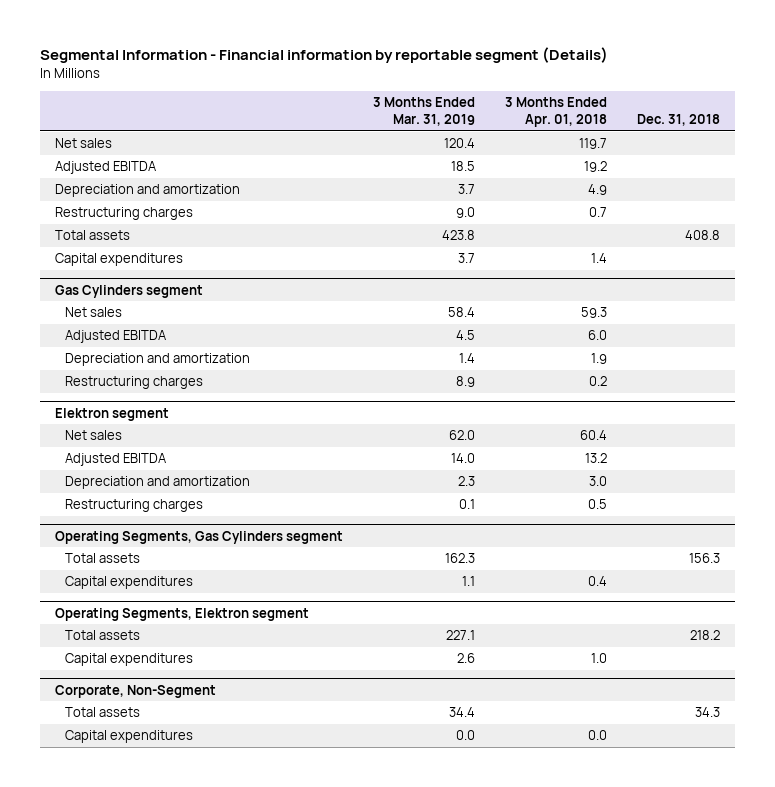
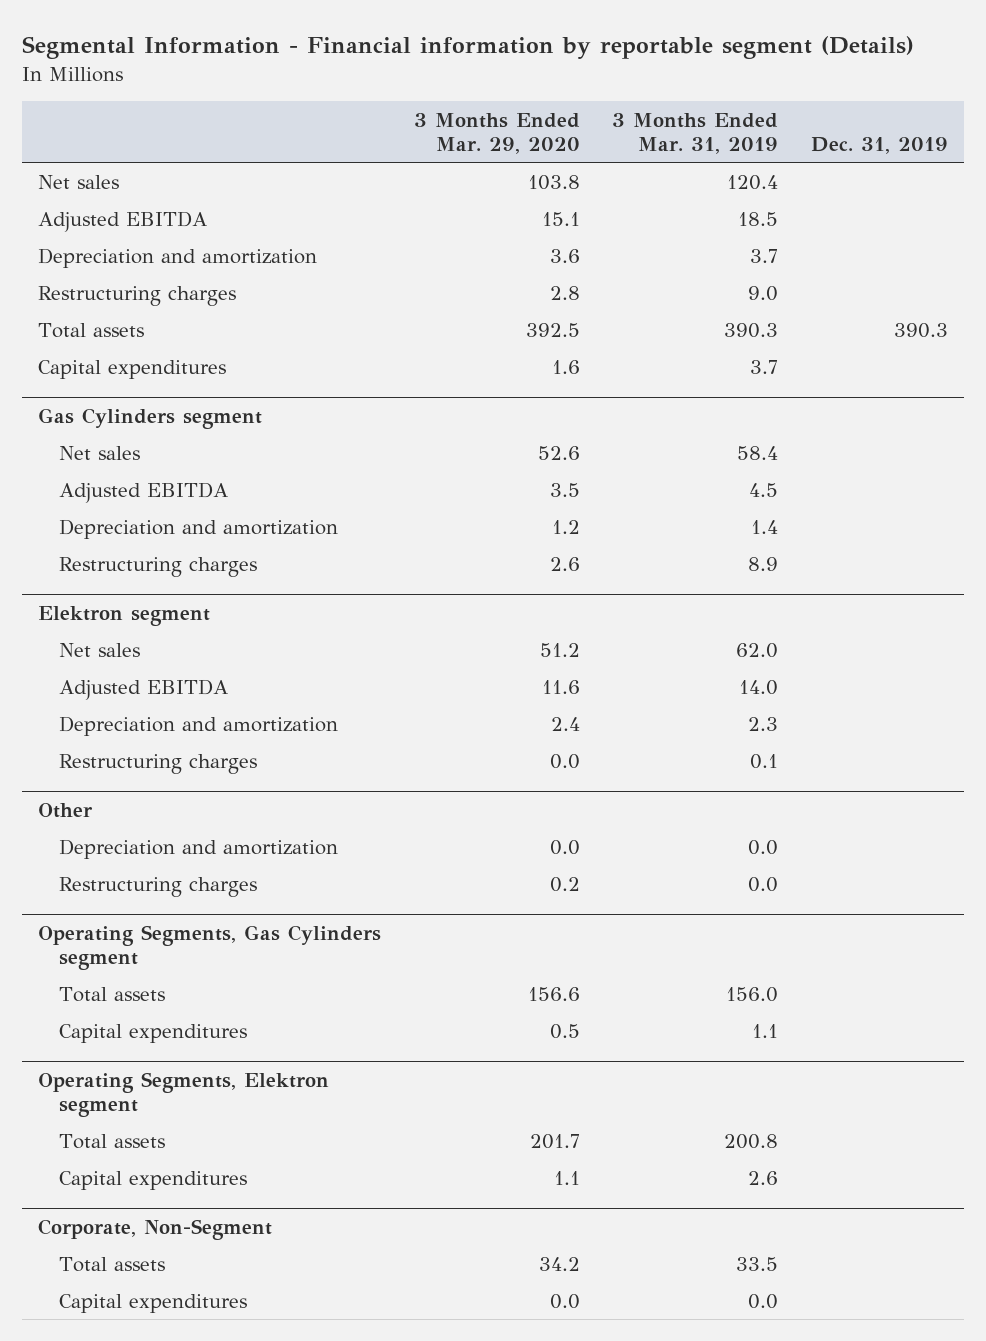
[505,97,608,127] 3 Months Ended Apr. 01, 2018 -> none
[637,113,721,126] Dec. 31, 2018 -> none
none -> [413,112,580,154] 3 Months Ended Mar. 29, 2020
none -> [810,136,948,154] Dec. 31, 2019
[442,230,476,241] 423.8 -> [724,322,779,338] 390.3
none -> [38,802,94,818] Other
none -> [59,838,339,859] Depreciation and amortization
none -> [59,876,258,897] Restructuring charges
[445,553,476,564] 162.3 -> [726,986,779,1002] 156.0
[446,630,476,641] 227.1 -> [724,1133,779,1149] 200.8
[449,707,476,718] 34.4 -> [736,1256,779,1271] 33.5

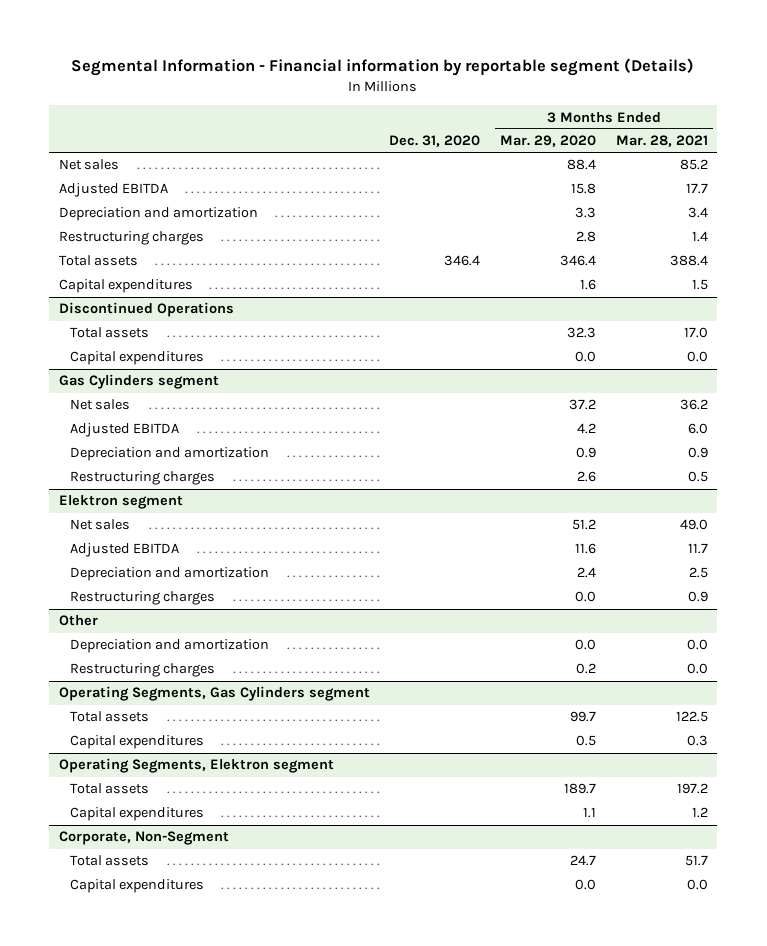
[612,112,779,154] 3 Months Ended Mar. 31, 2019 -> none
[810,136,948,154] Dec. 31, 2019 -> none
none -> [389,135,481,148] Dec. 31, 2020
none -> [615,135,708,148] Mar. 28, 2021
[527,174,580,190] 103.8 -> [567,159,597,171] 88.4
[541,211,580,226] 15.1 -> [571,183,597,195] 15.8
[549,248,580,263] 3.6 -> [575,207,597,219] 3.3
[525,322,580,337] 392.5 -> [560,255,597,267] 346.4
none -> [58,302,234,318] Discontinued Operations
none -> [69,327,149,339] Total assets
none -> [69,351,204,366] Capital expenditures
[537,445,580,460] 52.6 -> [569,399,597,411] 37.2
[549,482,580,497] 3.5 -> [577,423,597,435] 4.2
[551,519,580,534] 1.2 -> [576,447,597,459] 0.9
[527,986,580,1001] 156.6 -> [570,711,597,723] 99.7
[529,1133,580,1149] 201.7 -> [564,783,597,795] 189.7
[538,1256,580,1271] 34.2 -> [570,855,597,867] 24.7

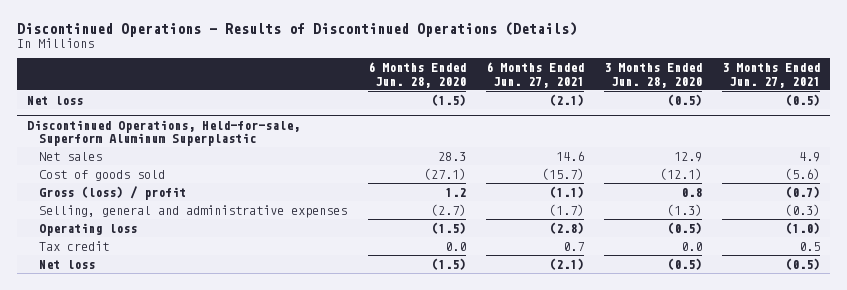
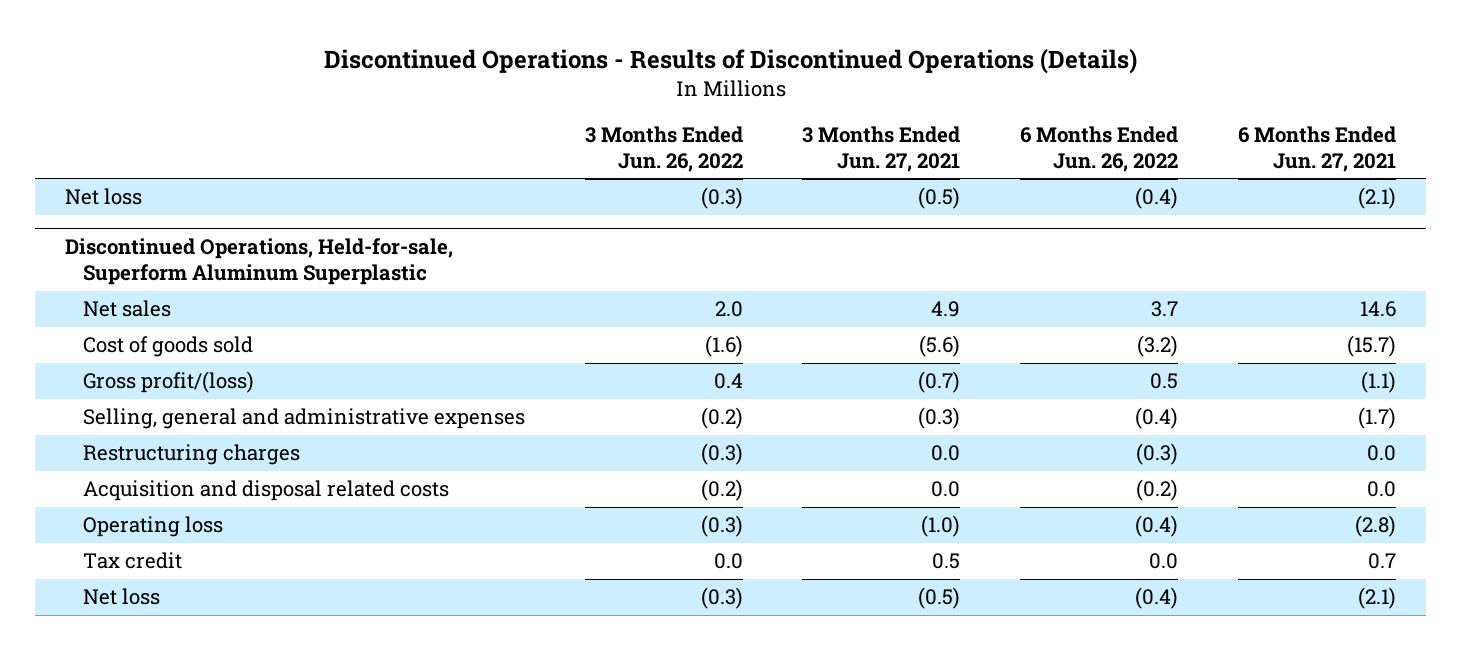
[367,62,466,88] 6 Months Ended Jun. 28, 2020 -> none
[603,63,702,88] 3 Months Ended Jun. 28, 2020 -> none
none -> [584,125,743,173] 3 Months Ended Jun. 26, 2022
none -> [1020,125,1179,173] 6 Months Ended Jun. 26, 2022
[39,185,187,200] Gross (loss) / profit -> [82,371,254,394] Gross profit/(loss)
none -> [82,444,300,466] Restructuring charges
none -> [82,480,449,502] Acquisition and disposal related costs

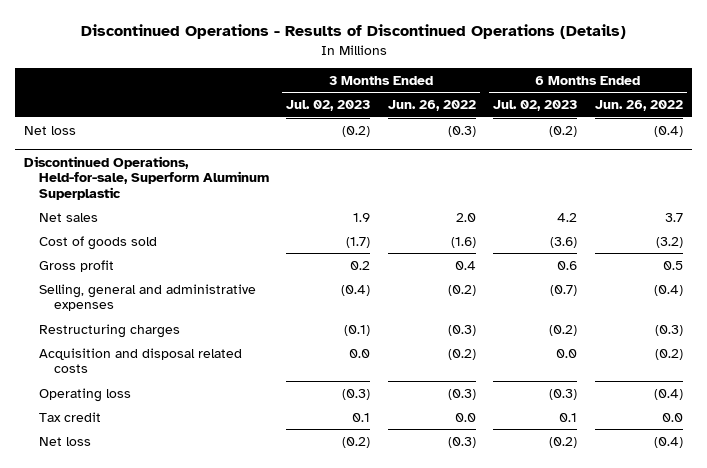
[802,125,961,173] 3 Months Ended Jun. 27, 2021 -> none
[1237,125,1396,173] 6 Months Ended Jun. 27, 2021 -> none
none -> [286,100,371,112] Jul. 02, 2023
none -> [493,100,578,112] Jul. 02, 2023
[82,371,254,394] Gross profit/(loss) -> [38,259,114,272] Gross profit

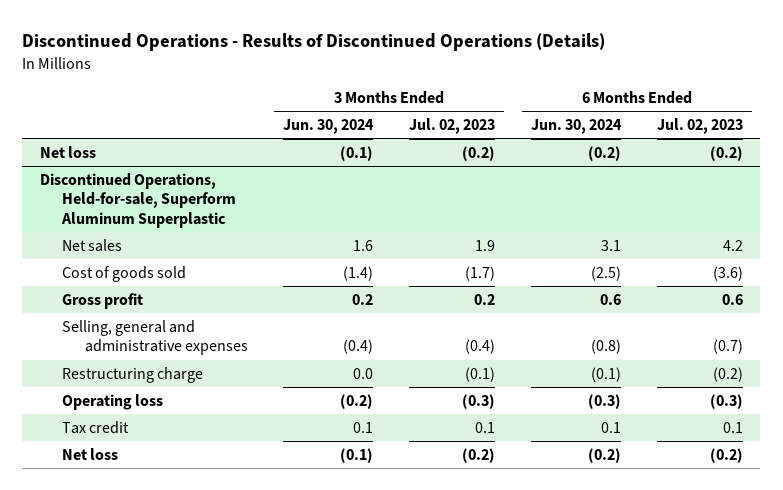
[387,100,476,112] Jun. 26, 2022 -> none
[595,100,684,112] Jun. 26, 2022 -> none
none -> [283,118,375,134] Jun. 30, 2024
none -> [530,118,622,134] Jun. 30, 2024
[38,323,180,338] Restructuring charges -> none
[38,347,242,374] Acquisition and disposal related costs -> none
none -> [62,366,204,383] Restructuring charge

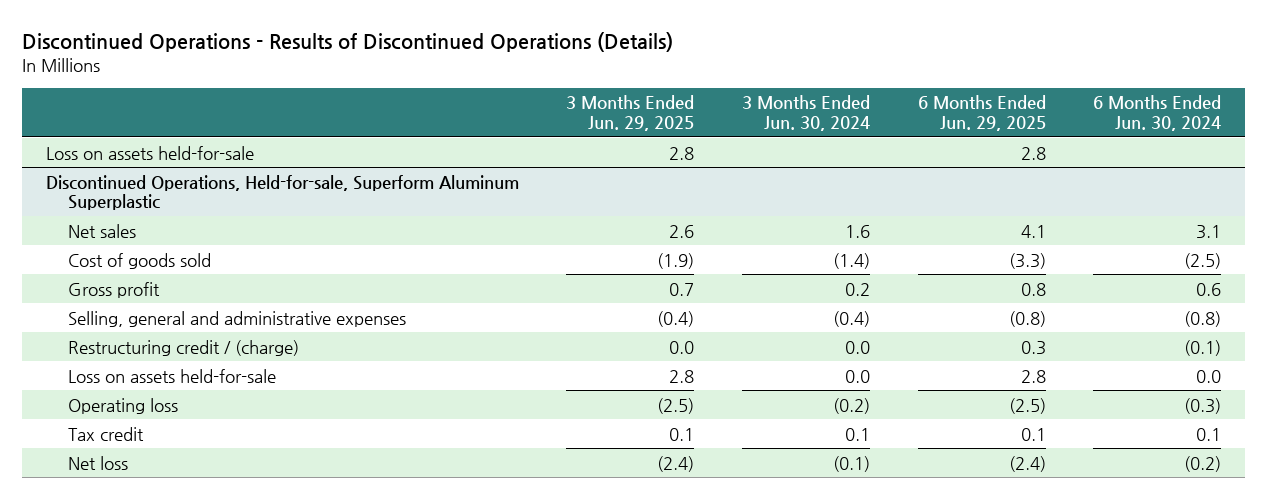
[409,117,496,134] Jul. 02, 2023 -> none
[656,117,743,134] Jul. 02, 2023 -> none
none -> [566,95,695,132] 3 Months Ended Jun. 29, 2025
none -> [917,95,1046,132] 6 Months Ended Jun. 29, 2025
[40,145,97,158] Net loss -> none
none -> [45,145,254,160] Loss on assets held-for-sale
[62,366,204,383] Restructuring charge -> [67,339,299,356] Restructuring credit / (charge)
none -> [67,368,276,383] Loss on assets held-for-sale

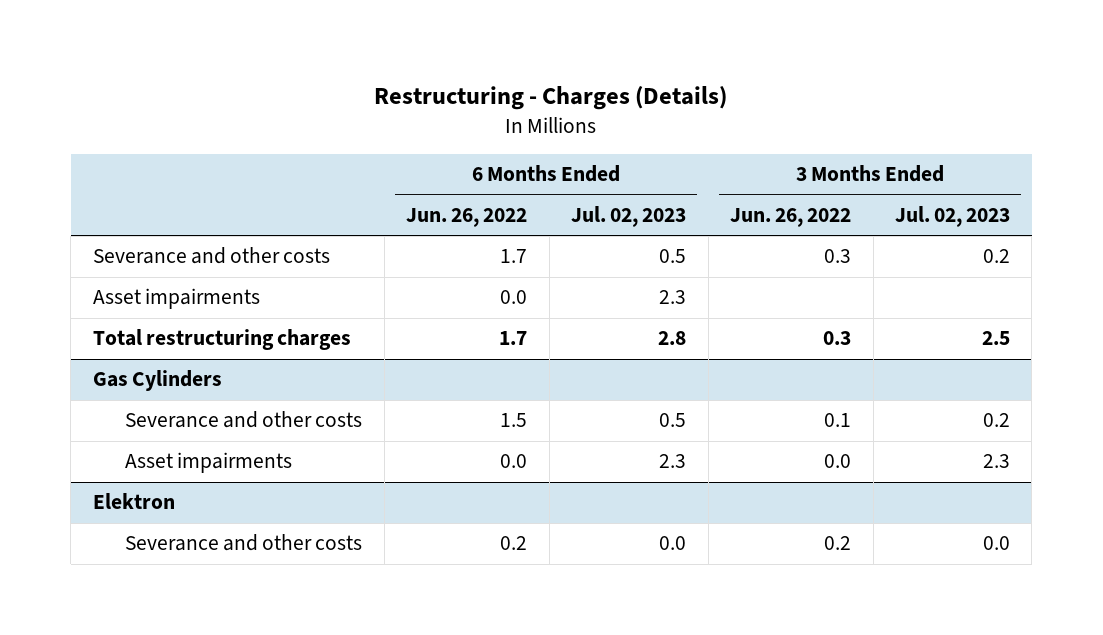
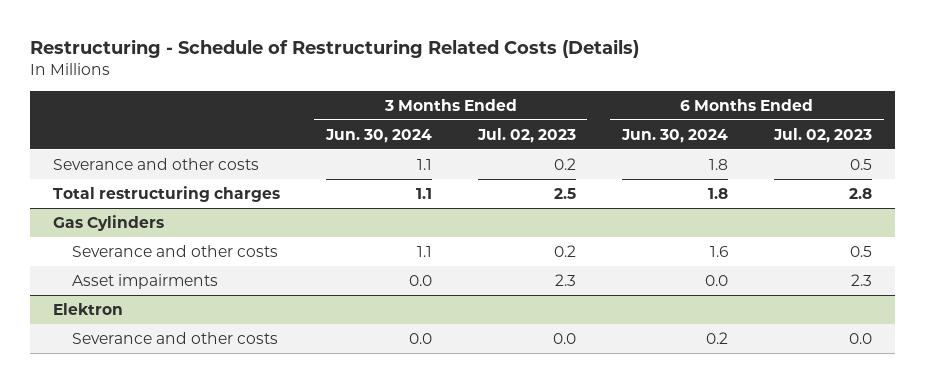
[374,85,728,110] Restructuring - Charges (Details) -> [29,38,639,58] Restructuring - Schedule of Restructuring Related Costs (Details)
[406,208,528,228] Jun. 26, 2022 -> none
[730,208,852,228] Jun. 26, 2022 -> none
none -> [324,128,432,143] Jun. 30, 2024
none -> [620,128,728,143] Jun. 30, 2024
[92,288,260,310] Asset impairments -> none

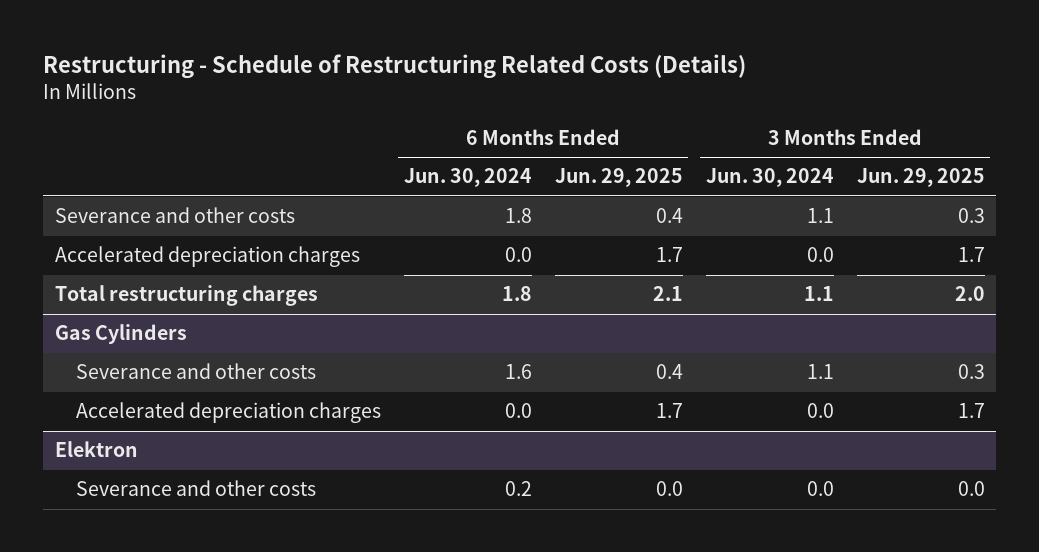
[476,127,576,143] Jul. 02, 2023 -> none
[773,127,873,143] Jul. 02, 2023 -> none
none -> [554,168,683,188] Jun. 29, 2025
none -> [856,168,985,188] Jun. 29, 2025
none -> [54,246,360,268] Accelerated depreciation charges
[72,273,219,289] Asset impairments -> none
none -> [75,402,381,424] Accelerated depreciation charges

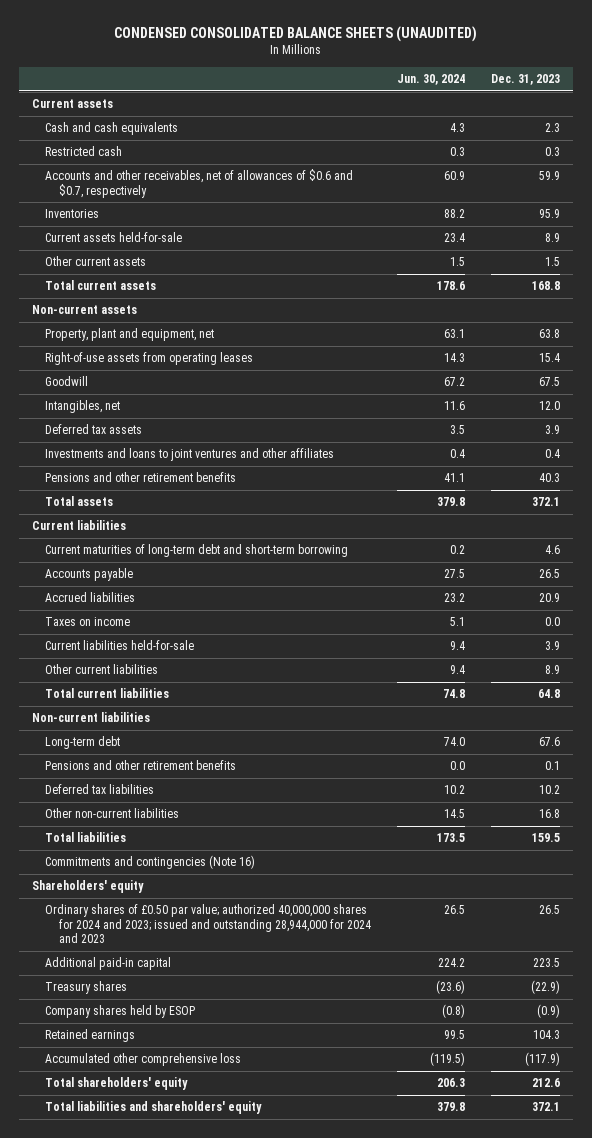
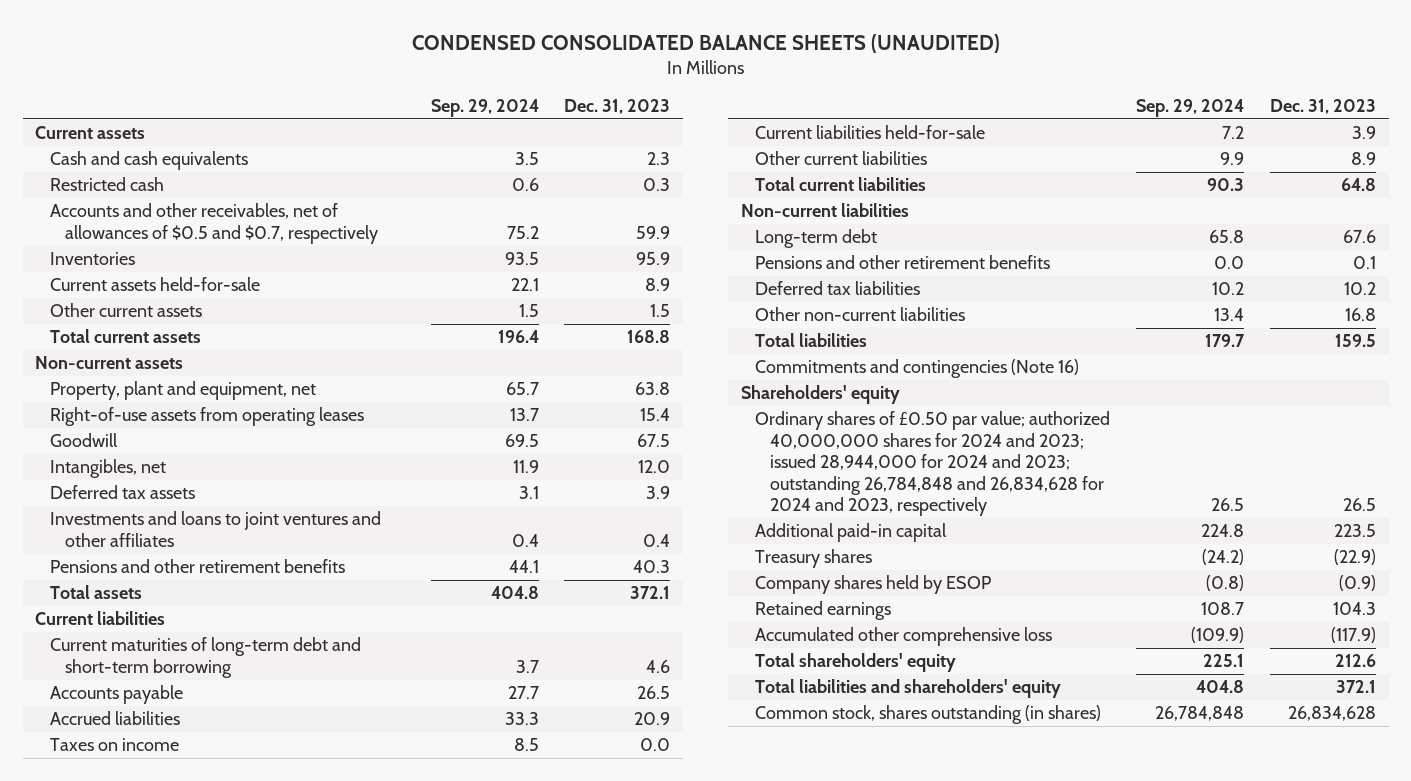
[396,73,465,85] Jun. 30, 2024 -> none
none -> [430,98,539,117] Sep. 29, 2024
[45,169,354,198] Accounts and other receivables, net of allowances of $0.6 and $0.7, respectively -> [50,203,378,244] Accounts and other receivables, net of allowances of $0.5 and $0.7, respectively
[45,904,371,944] Ordinary shares of £0.50 par value; authorized 40,000,000 shares for 2024 and 2023; issued and outstanding 28,944,000 for 2024 and 2023 -> [755,411,1111,517] Ordinary shares of £0.50 par value; authorized 40,000,000 shares for 2024 and 2023; issued 28,944,000 for 2024 and 2023; outstanding 26,784,848 and 26,834,628 for 2024 and 2023, respectively
none -> [755,705,1102,725] Common stock, shares outstanding (in shares)

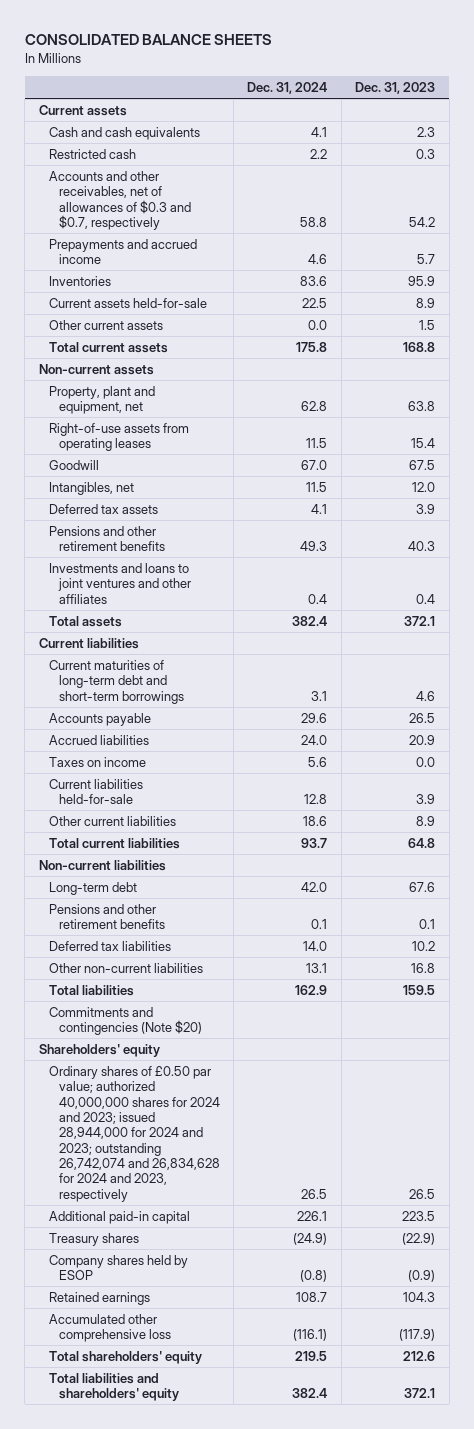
[411,34,1000,54] CONDENSED CONSOLIDATED BALANCE SHEETS (UNAUDITED) -> [24,34,272,46] CONSOLIDATED BALANCE SHEETS
[430,98,539,117] Sep. 29, 2024 -> none
none -> [247,81,328,94] Dec. 31, 2024
[50,203,378,244] Accounts and other receivables, net of allowances of $0.5 and $0.7, respectively -> [48,170,191,230] Accounts and other receivables, net of allowances of $0.3 and $0.7, respectively
[636,225,671,239] 59.9 -> [409,216,436,227] 54.2
none -> [48,238,197,265] Prepayments and accrued income
[50,511,382,547] Investments and loans to joint ventures and other affiliates -> [48,562,191,604] Investments and loans to joint ventures and other affiliates
[50,637,362,678] Current maturities of long-term debt and short-term borrowing -> [48,659,184,704] Current maturities of long-term debt and short-term borrowings
[755,359,1080,379] Commitments and contingencies (Note 16) -> [48,1006,202,1036] Commitments and contingencies (Note $20)
[755,411,1111,517] Ordinary shares of £0.50 par value; authorized 40,000,000 shares for 2024 and 2023; issued 28,944,000 for 2024 and 2023; outstanding 26,784,848 and 26,834,628 for 2024 and 2023, respectively -> [48,1065,220,1202] Ordinary shares of £0.50 par value; authorized 40,000,000 shares for 2024 and 2023; issued 28,944,000 for 2024 and 2023; outstanding 26,742,074 and 26,834,628 for 2024 and 2023, respectively
[755,705,1102,725] Common stock, shares outstanding (in shares) -> none

